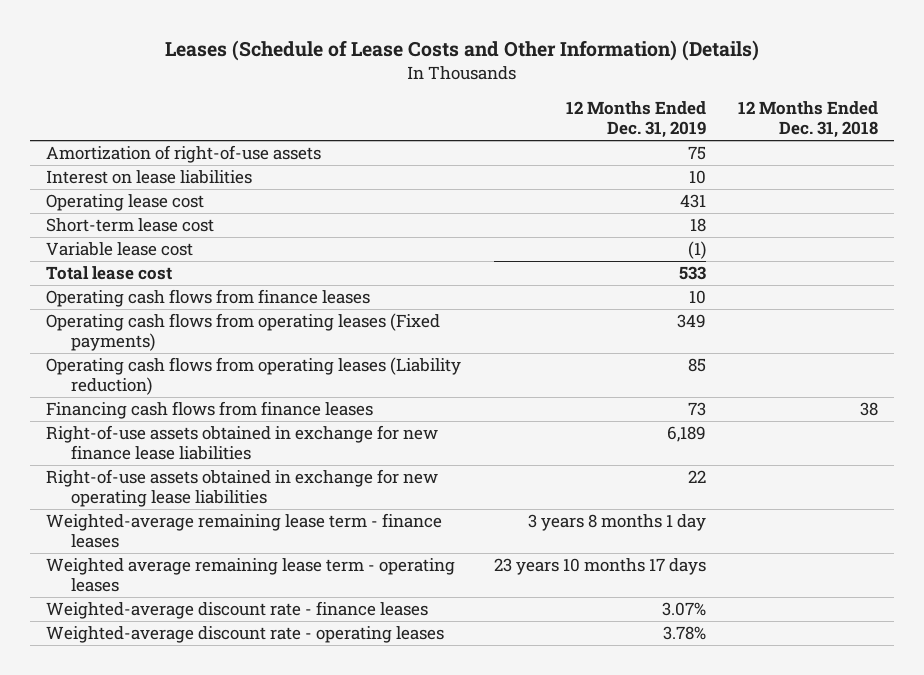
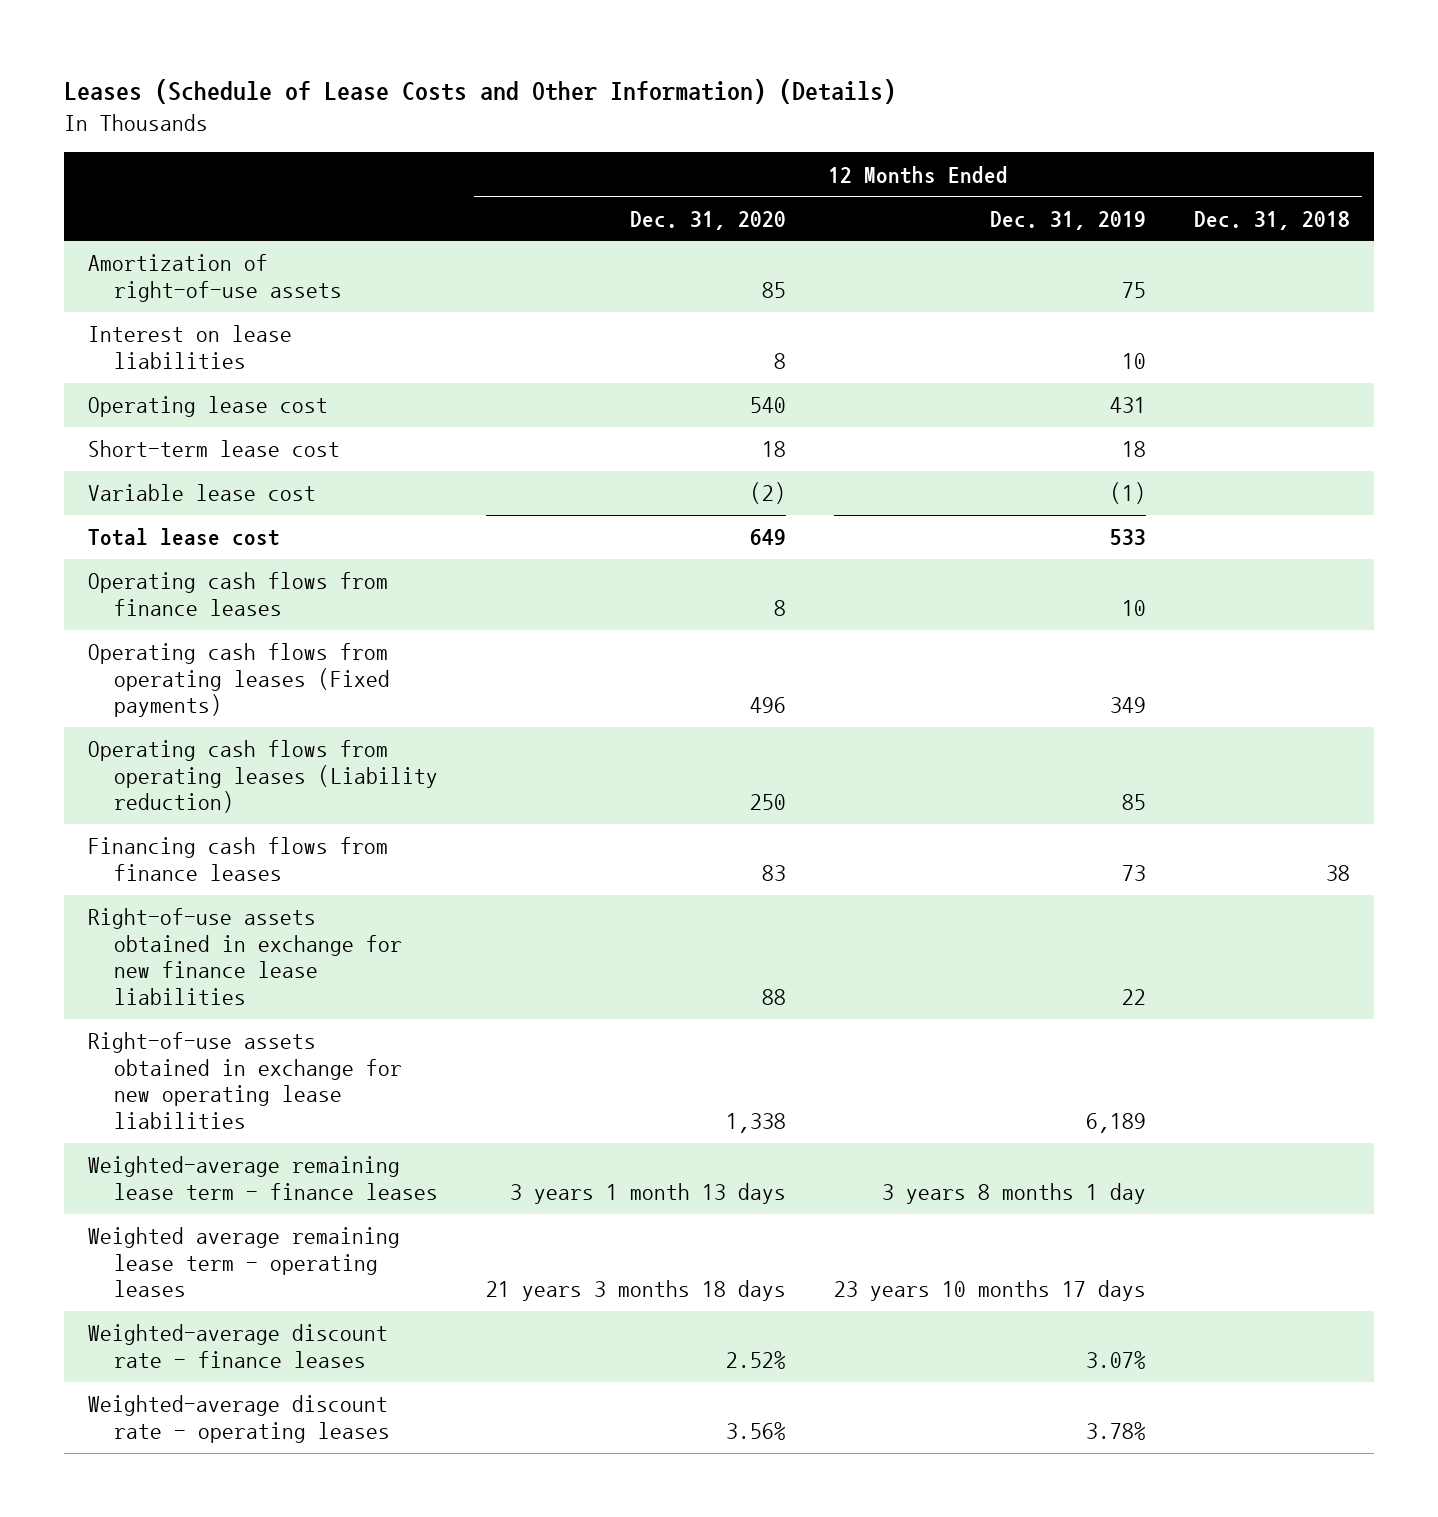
none -> [629,210,786,230] Dec. 31, 2020
[666,426,706,443] 6,189 -> [1121,988,1146,1005] 22
[687,470,706,484] 22 -> [1085,1112,1146,1133] 6,189

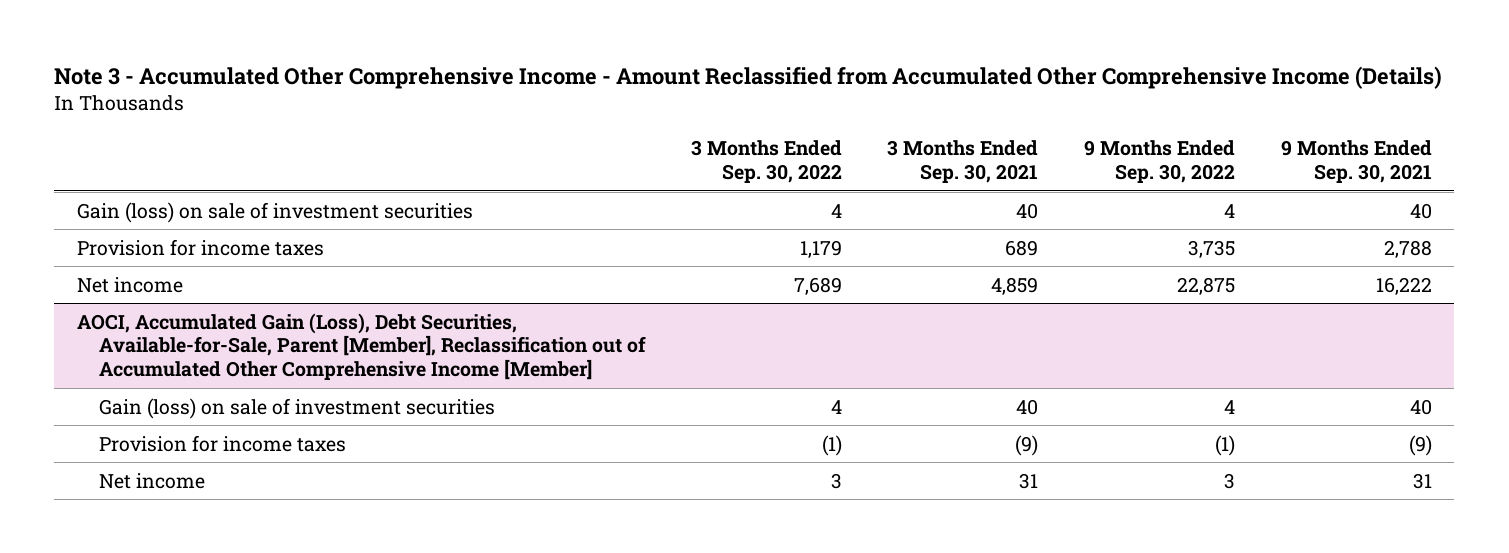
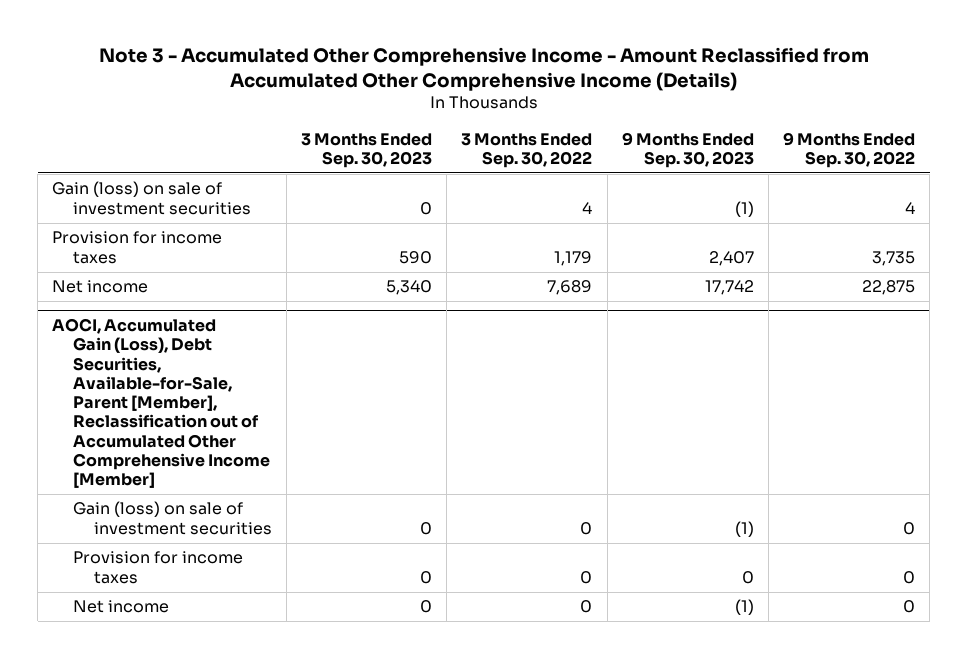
[887,140,1039,184] 3 Months Ended Sep. 30, 2021 -> none
[1280,140,1432,184] 9 Months Ended Sep. 30, 2021 -> none
none -> [301,132,433,168] 3 Months Ended Sep. 30, 2023
none -> [621,131,754,168] 9 Months Ended Sep. 30, 2023
[830,399,842,414] 4 -> [580,521,593,535] 0
[1223,399,1235,414] 4 -> [903,521,916,535] 0
[821,434,842,456] (1) -> [580,570,593,584] 0
[1214,434,1235,456] (1) -> [903,570,916,584] 0
[830,472,842,489] 3 -> [580,600,593,614] 0
[1223,472,1235,489] 3 -> [903,600,916,614] 0

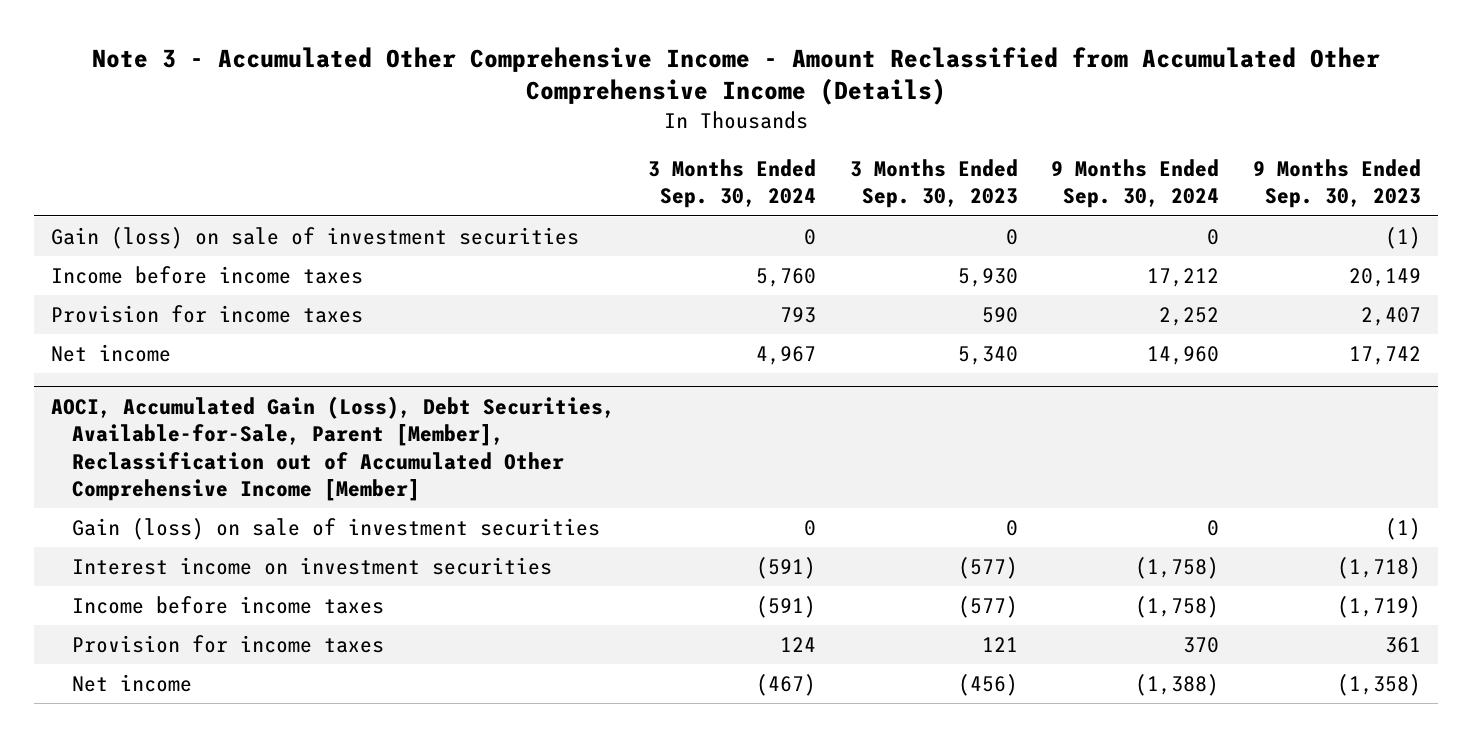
[461,132,593,168] 3 Months Ended Sep. 30, 2022 -> none
[783,131,916,168] 9 Months Ended Sep. 30, 2022 -> none
none -> [648,159,817,209] 3 Months Ended Sep. 30, 2024
none -> [1051,159,1220,209] 9 Months Ended Sep. 30, 2024
none -> [50,265,363,284] Income before income taxes
none -> [71,556,552,575] Interest income on investment securities
none -> [71,595,384,614] Income before income taxes
[420,570,433,584] 0 -> [981,636,1018,652] 121
[741,570,754,584] 0 -> [1384,636,1421,653] 361
[420,600,433,614] 0 -> [957,673,1018,696] (456)
[734,599,754,616] (1) -> [1336,673,1421,696] (1,358)

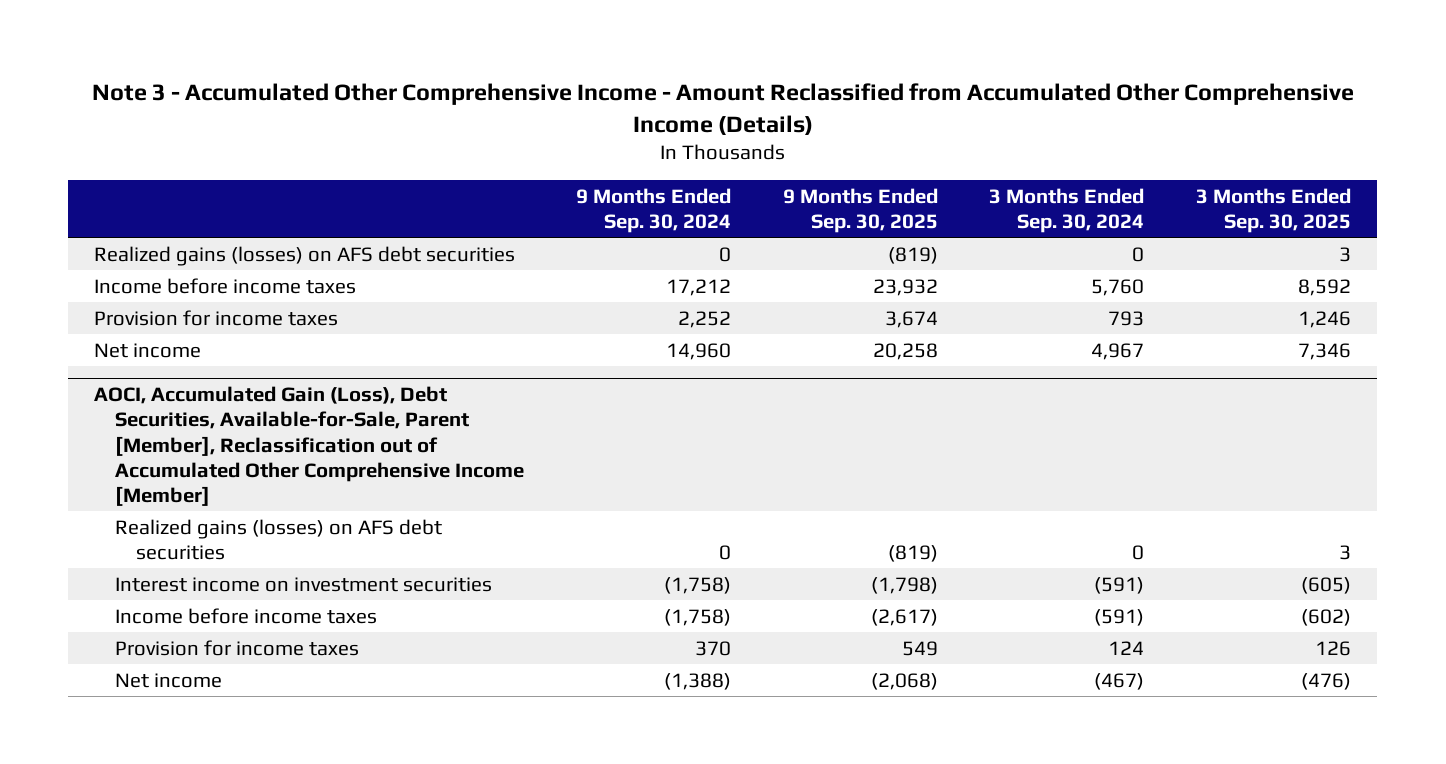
[849,159,1018,209] 3 Months Ended Sep. 30, 2023 -> none
[1252,159,1421,209] 9 Months Ended Sep. 30, 2023 -> none
none -> [782,187,938,233] 9 Months Ended Sep. 30, 2025
none -> [1196,187,1352,233] 3 Months Ended Sep. 30, 2025
[50,226,579,249] Gain (loss) on sale of investment securities -> [94,245,516,266] Realized gains (losses) on AFS debt securities
[71,517,600,540] Gain (loss) on sale of investment securities -> [115,518,443,560] Realized gains (losses) on AFS debt securities

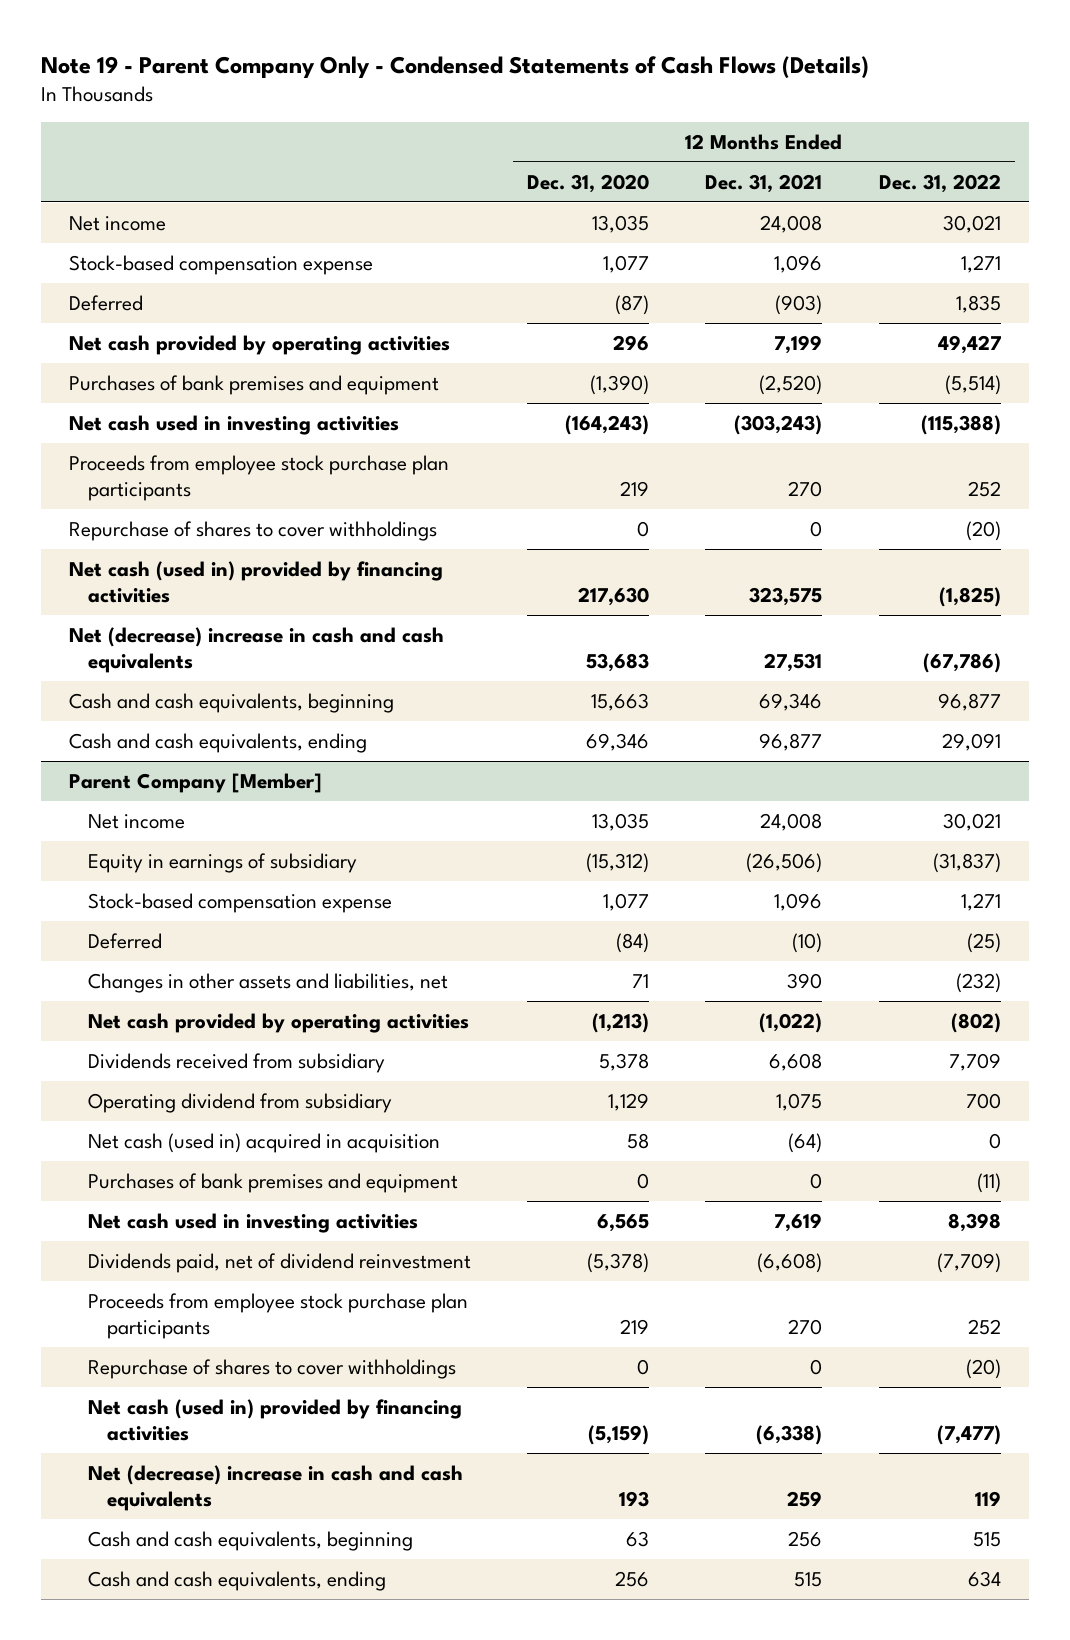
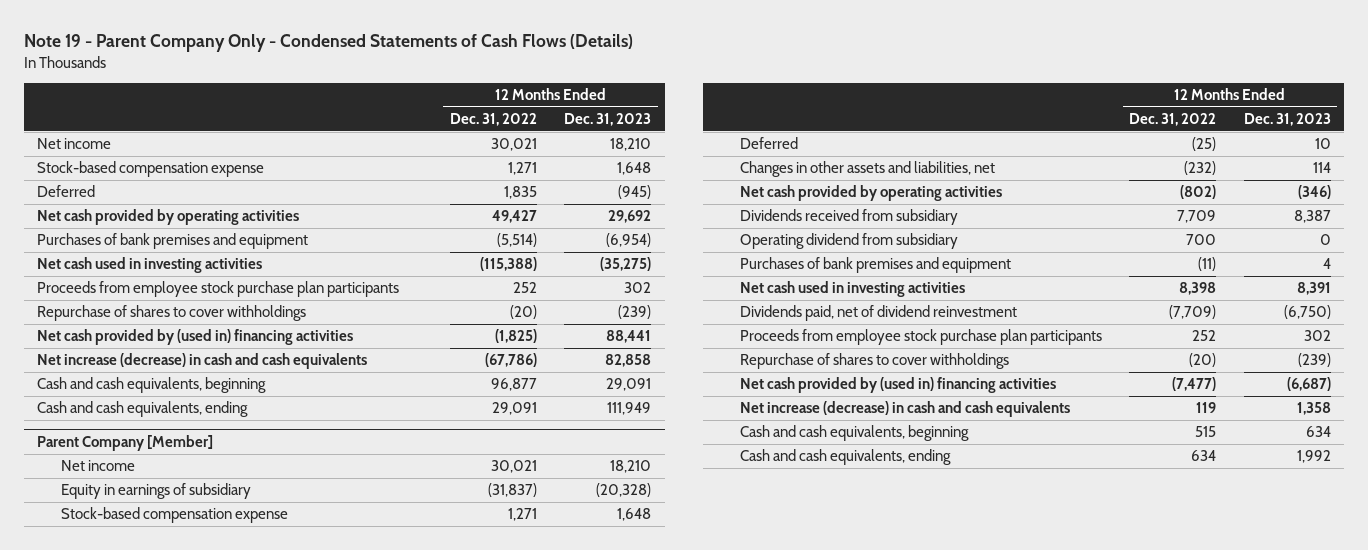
[527,173,650,193] Dec. 31, 2020 -> none
[705,173,823,193] Dec. 31, 2021 -> none
none -> [564,112,652,126] Dec. 31, 2023
[68,560,443,603] Net cash (used in) provided by financing activities -> [37,329,354,346] Net cash provided by (used in) financing activities
[68,626,444,673] Net (decrease) increase in cash and cash equivalents -> [37,353,368,370] Net increase (decrease) in cash and cash equivalents
[87,1132,440,1153] Net cash (used in) acquired in acquisition -> none
[87,1398,462,1441] Net cash (used in) provided by financing activities -> [740,377,1057,394] Net cash provided by (used in) financing activities
[87,1464,463,1511] Net (decrease) increase in cash and cash equivalents -> [740,401,1071,418] Net increase (decrease) in cash and cash equivalents

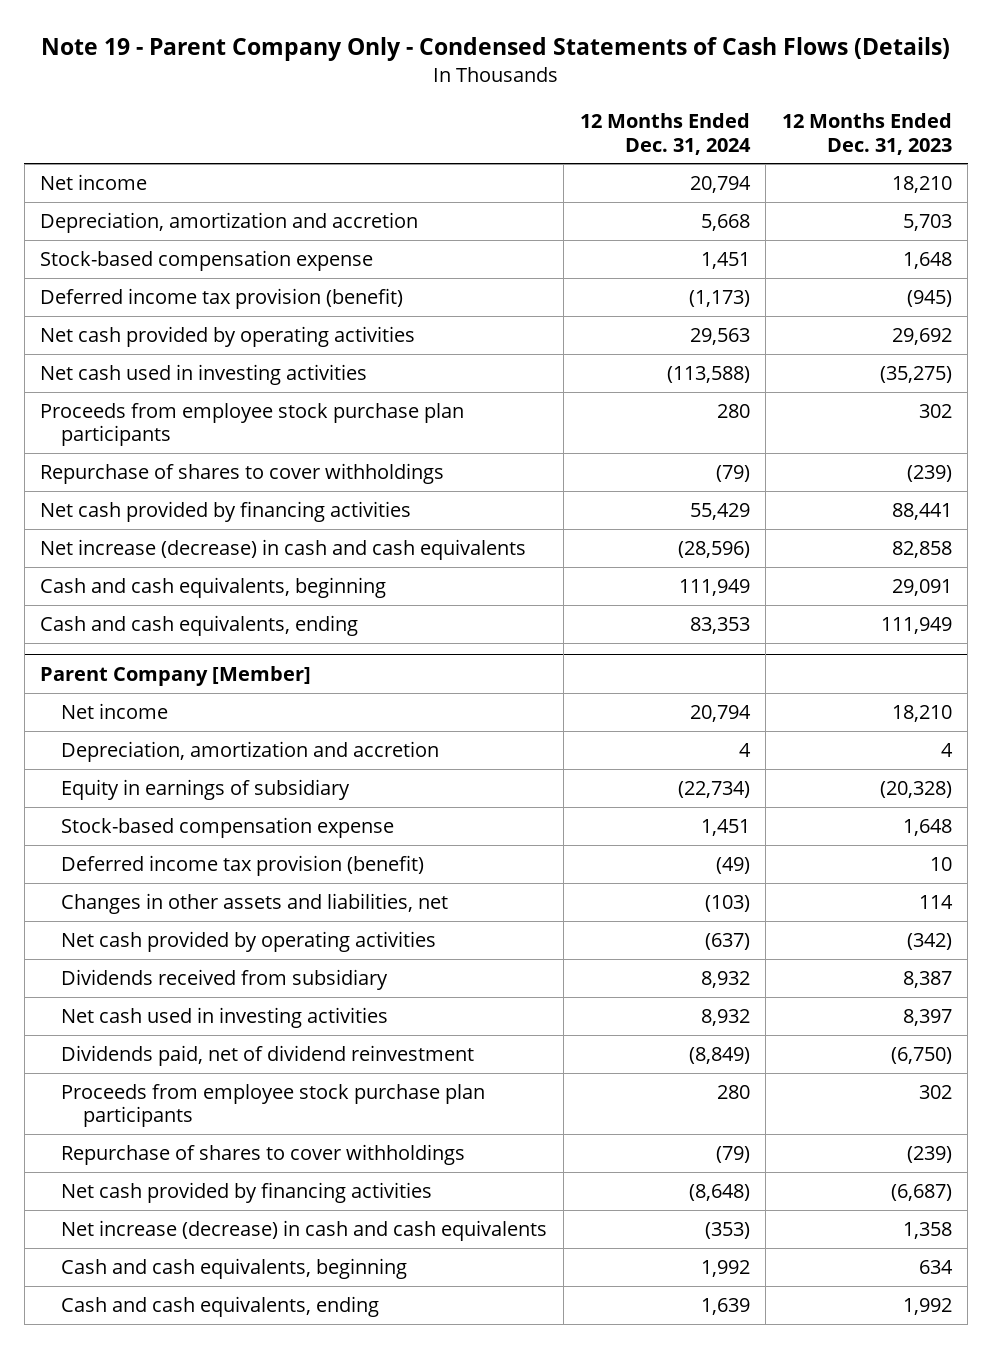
[449,112,537,126] Dec. 31, 2022 -> none
none -> [579,113,751,155] 12 Months Ended Dec. 31, 2024
none -> [40,212,419,234] Depreciation, amortization and accretion
[37,185,96,198] Deferred -> [40,288,404,310] Deferred income tax provision (benefit)
[37,233,309,250] Purchases of bank premises and equipment -> none
[37,329,354,346] Net cash provided by (used in) financing activities -> [40,501,412,523] Net cash provided by financing activities
none -> [61,741,440,763] Depreciation, amortization and accretion
[740,137,799,150] Deferred -> [61,855,425,877] Deferred income tax provision (benefit)
[1297,185,1331,200] (346) -> [906,933,952,951] (342)
[740,233,959,250] Operating dividend from subsidiary -> none
[740,257,1012,274] Purchases of bank premises and equipment -> none
[1296,282,1331,296] 8,391 -> [902,1009,952,1027] 8,397
[740,377,1057,394] Net cash provided by (used in) financing activities -> [61,1182,433,1204] Net cash provided by financing activities

